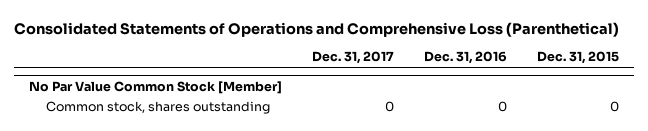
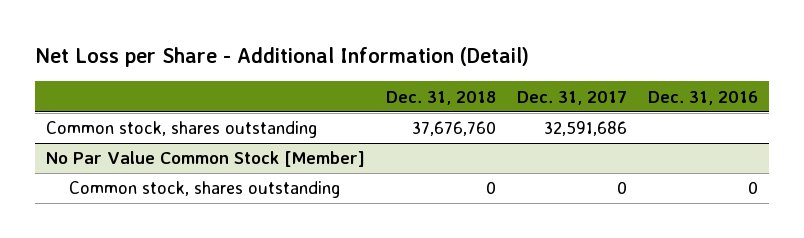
[14,21,620,37] Consolidated Statements of Operations and Comprehensive Loss (Parenthetical) -> [34,47,529,68] Net Loss per Share - Additional Information (Detail)
[536,51,619,65] Dec. 31, 2015 -> none
none -> [385,90,496,105] Dec. 31, 2018
none -> [45,121,317,139] Common stock, shares outstanding

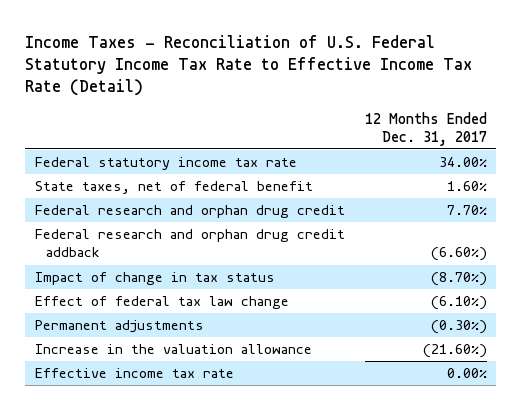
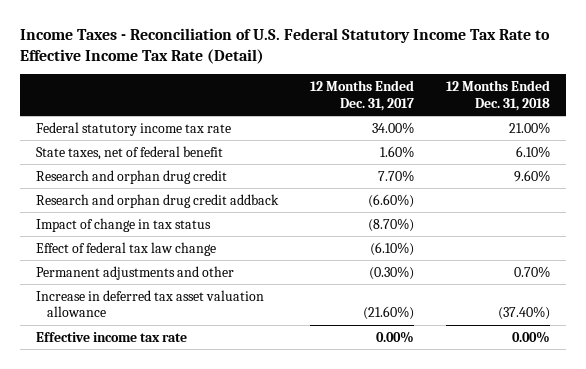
none -> [445,80,550,111] 12 Months Ended Dec. 31, 2018
[35,205,346,219] Federal research and orphan drug credit -> [35,169,227,184] Research and orphan drug credit
[35,229,346,258] Federal research and orphan drug credit addback -> [35,193,279,208] Research and orphan drug credit addback
[35,320,205,334] Permanent adjustments -> [35,265,234,280] Permanent adjustments and other
[35,344,313,355] Increase in the valuation allowance -> [35,289,264,318] Increase in deferred tax asset valuation allowance

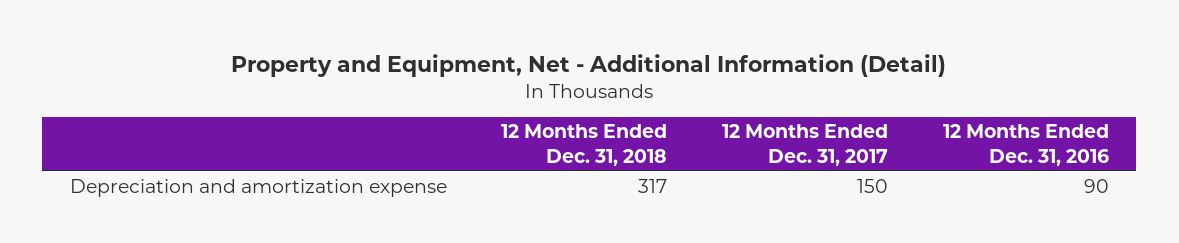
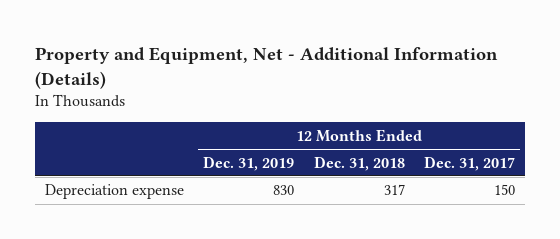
[231,54,947,78] Property and Equipment, Net - Additional Information (Detail) -> [35,47,499,89] Property and Equipment, Net - Additional Information (Details)
[942,124,1109,166] 12 Months Ended Dec. 31, 2016 -> none
none -> [203,155,295,171] Dec. 31, 2019
[69,179,447,198] Depreciation and amortization expense -> [44,184,184,200] Depreciation expense

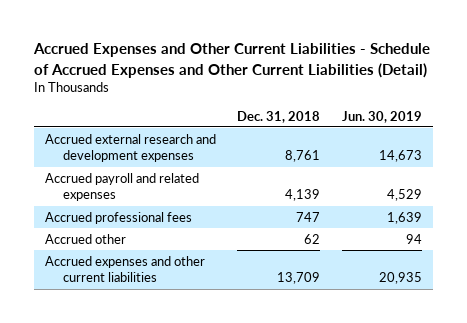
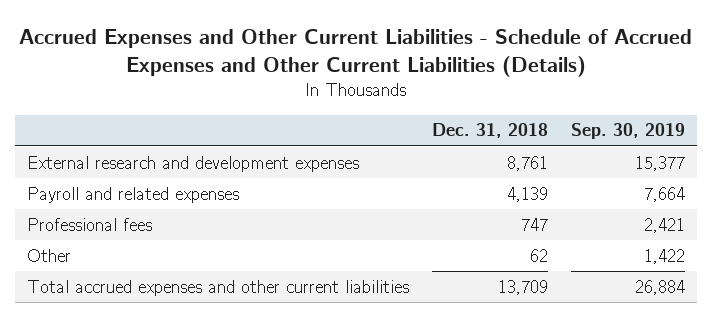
[32,43,430,78] Accrued Expenses and Other Current Liabilities - Schedule of Accrued Expenses and Other Current Liabilities (Detail) -> [18,28,692,77] Accrued Expenses and Other Current Liabilities - Schedule of Accrued Expenses and Other Current Liabilities (Details)
[342,110,423,123] Jun. 30, 2019 -> none
none -> [571,123,686,140] Sep. 30, 2019
[44,133,216,163] Accrued external research and development expenses -> [26,155,359,172] External research and development expenses
[44,172,199,202] Accrued payroll and related expenses -> [26,186,239,203] Payroll and related expenses
[44,211,192,224] Accrued professional fees -> [26,217,152,231] Professional fees
[44,233,126,244] Accrued other -> [26,248,71,262] Other
[44,255,205,283] Accrued expenses and other current liabilities -> [26,279,409,296] Total accrued expenses and other current liabilities

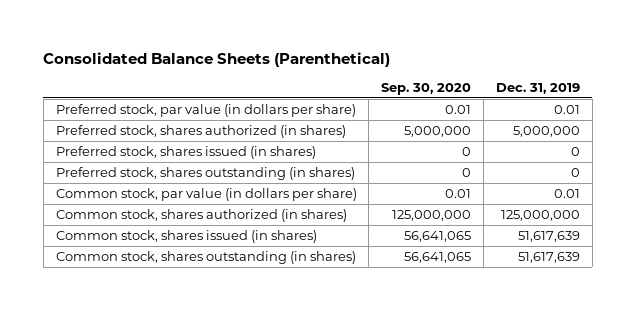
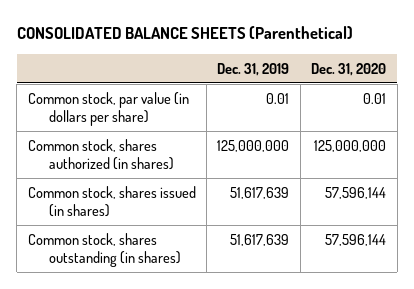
[43,51,391,67] Consolidated Balance Sheets (Parenthetical) -> [16,26,353,40] CONSOLIDATED BALANCE SHEETS (Parenthetical)
[381,82,472,95] Sep. 30, 2020 -> none
none -> [311,62,387,76] Dec. 31, 2020
[55,104,356,118] Preferred stock, par value (in dollars per share) -> none
[55,125,346,139] Preferred stock, shares authorized (in shares) -> none
[55,146,316,160] Preferred stock, shares issued (in shares) -> none
[55,167,355,181] Preferred stock, shares outstanding (in shares) -> none

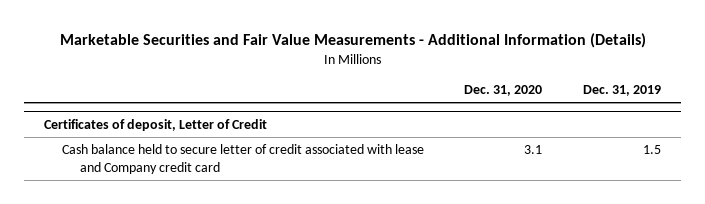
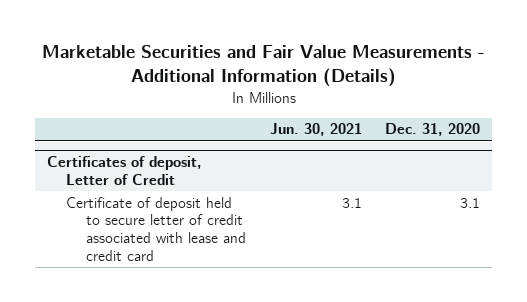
[582,85,661,97] Dec. 31, 2019 -> none
none -> [269,123,362,137] Jun. 30, 2021
[61,143,424,174] Cash balance held to secure letter of credit associated with lease and Company credit card -> [66,196,247,261] Certificate of deposit held to secure letter of credit associated with lease and credit card

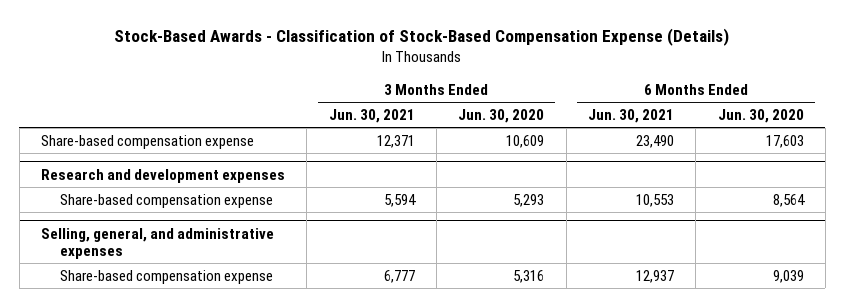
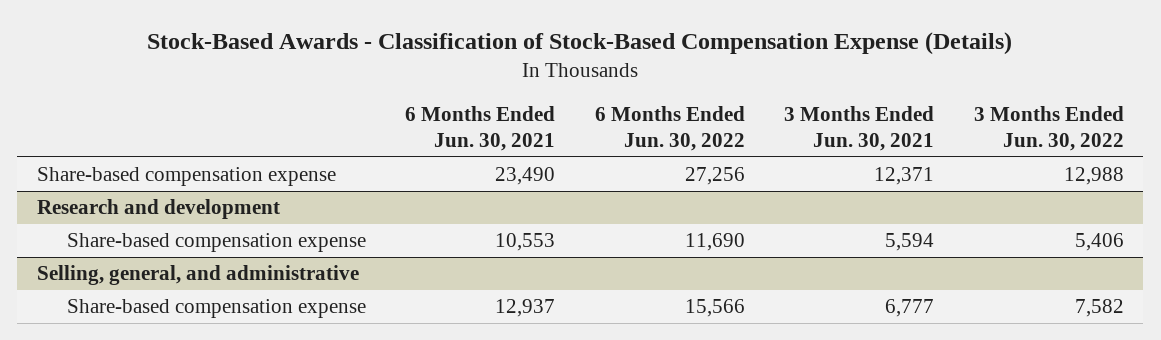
[458,108,545,123] Jun. 30, 2020 -> none
[717,108,804,123] Jun. 30, 2020 -> none
none -> [594,106,745,151] 6 Months Ended Jun. 30, 2022
none -> [973,106,1124,151] 3 Months Ended Jun. 30, 2022
[41,168,286,183] Research and development expenses -> [36,199,280,220] Research and development
[41,227,275,259] Selling, general, and administrative expenses -> [36,265,359,286] Selling, general, and administrative

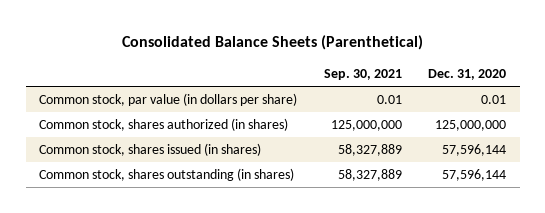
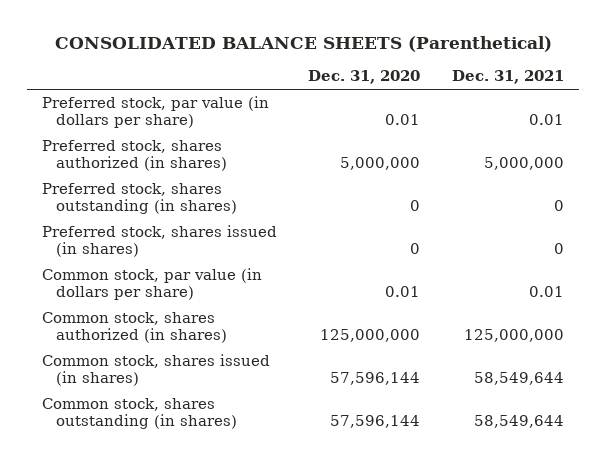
[121,35,423,51] Consolidated Balance Sheets (Parenthetical) -> [54,35,552,52] CONSOLIDATED BALANCE SHEETS (Parenthetical)
[323,69,402,81] Sep. 30, 2021 -> none
none -> [451,70,564,85] Dec. 31, 2021
none -> [42,96,270,128] Preferred stock, par value (in dollars per share)
none -> [42,140,228,171] Preferred stock, shares authorized (in shares)
none -> [42,183,238,214] Preferred stock, shares outstanding (in shares)
none -> [42,225,278,257] Preferred stock, shares issued (in shares)

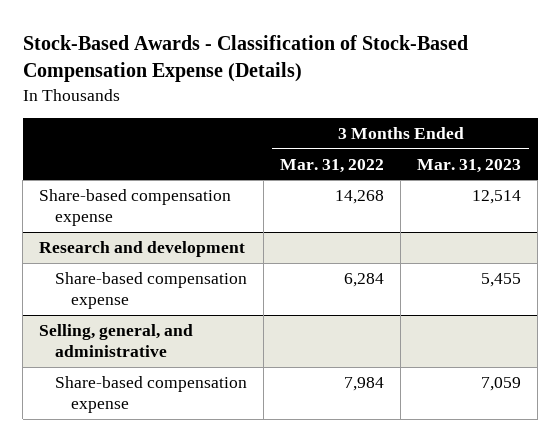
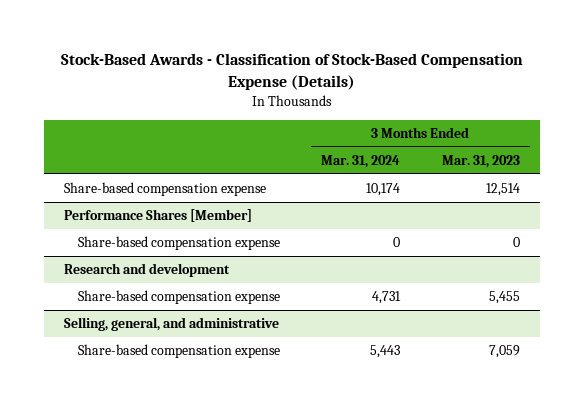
[279,158,384,173] Mar. 31, 2022 -> none
none -> [321,155,401,169] Mar. 31, 2024
none -> [64,209,253,223] Performance Shares [Member]
none -> [77,236,280,251] Share-based compensation expense

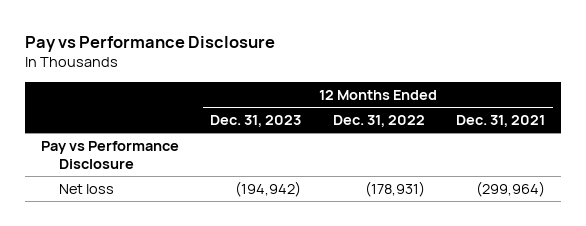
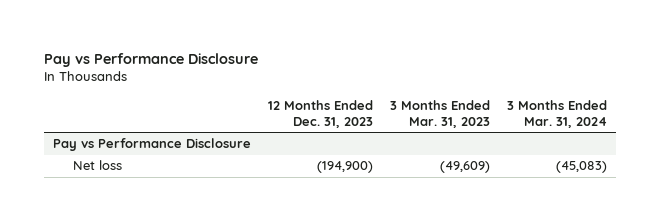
[332,114,425,127] Dec. 31, 2022 -> none
[456,114,546,127] Dec. 31, 2021 -> none
none -> [390,99,491,128] 3 Months Ended Mar. 31, 2023
none -> [507,99,608,128] 3 Months Ended Mar. 31, 2024
[235,180,302,197] (194,942) -> [317,161,374,174] (194,900)

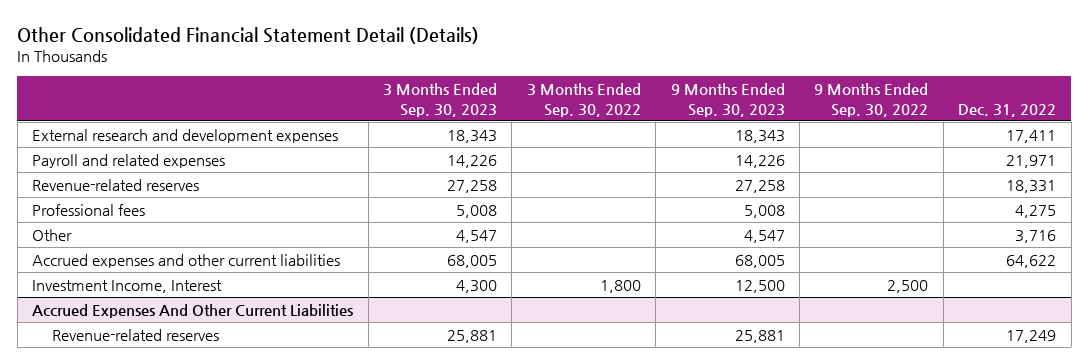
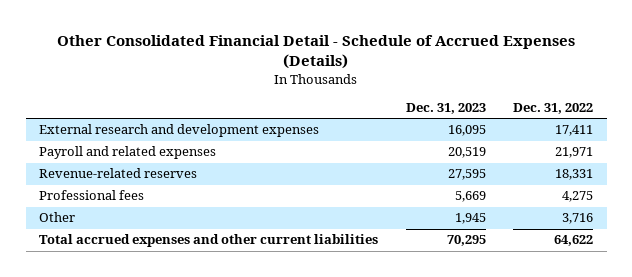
[17,26,480,44] Other Consolidated Financial Statement Detail (Details) -> [57,34,576,70] Other Consolidated Financial Detail - Schedule of Accrued Expenses (Details)
[382,83,497,117] 3 Months Ended Sep. 30, 2023 -> none
[526,83,641,117] 3 Months Ended Sep. 30, 2022 -> none
[670,83,785,117] 9 Months Ended Sep. 30, 2023 -> none
[814,83,929,117] 9 Months Ended Sep. 30, 2022 -> none
none -> [405,103,486,115] Dec. 31, 2023
[32,279,223,293] Investment Income, Interest -> none
[32,303,354,318] Accrued Expenses And Other Current Liabilities -> none
[52,328,220,341] Revenue-related reserves -> none
[32,253,341,268] Accrued expenses and other current liabilities -> [39,234,379,248] Total accrued expenses and other current liabilities

